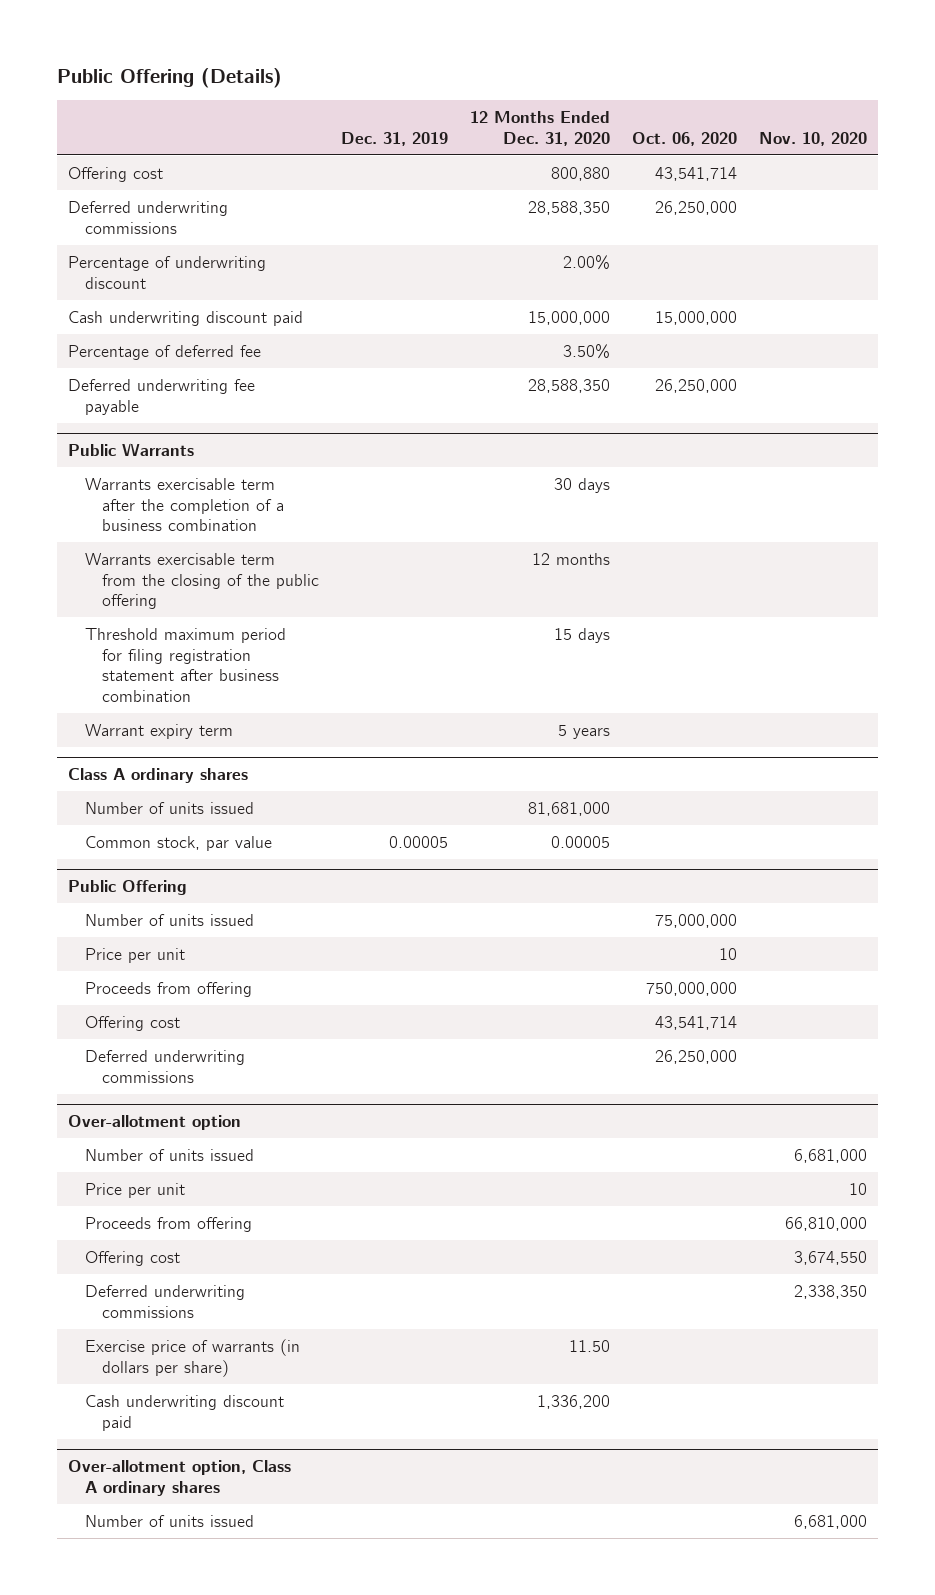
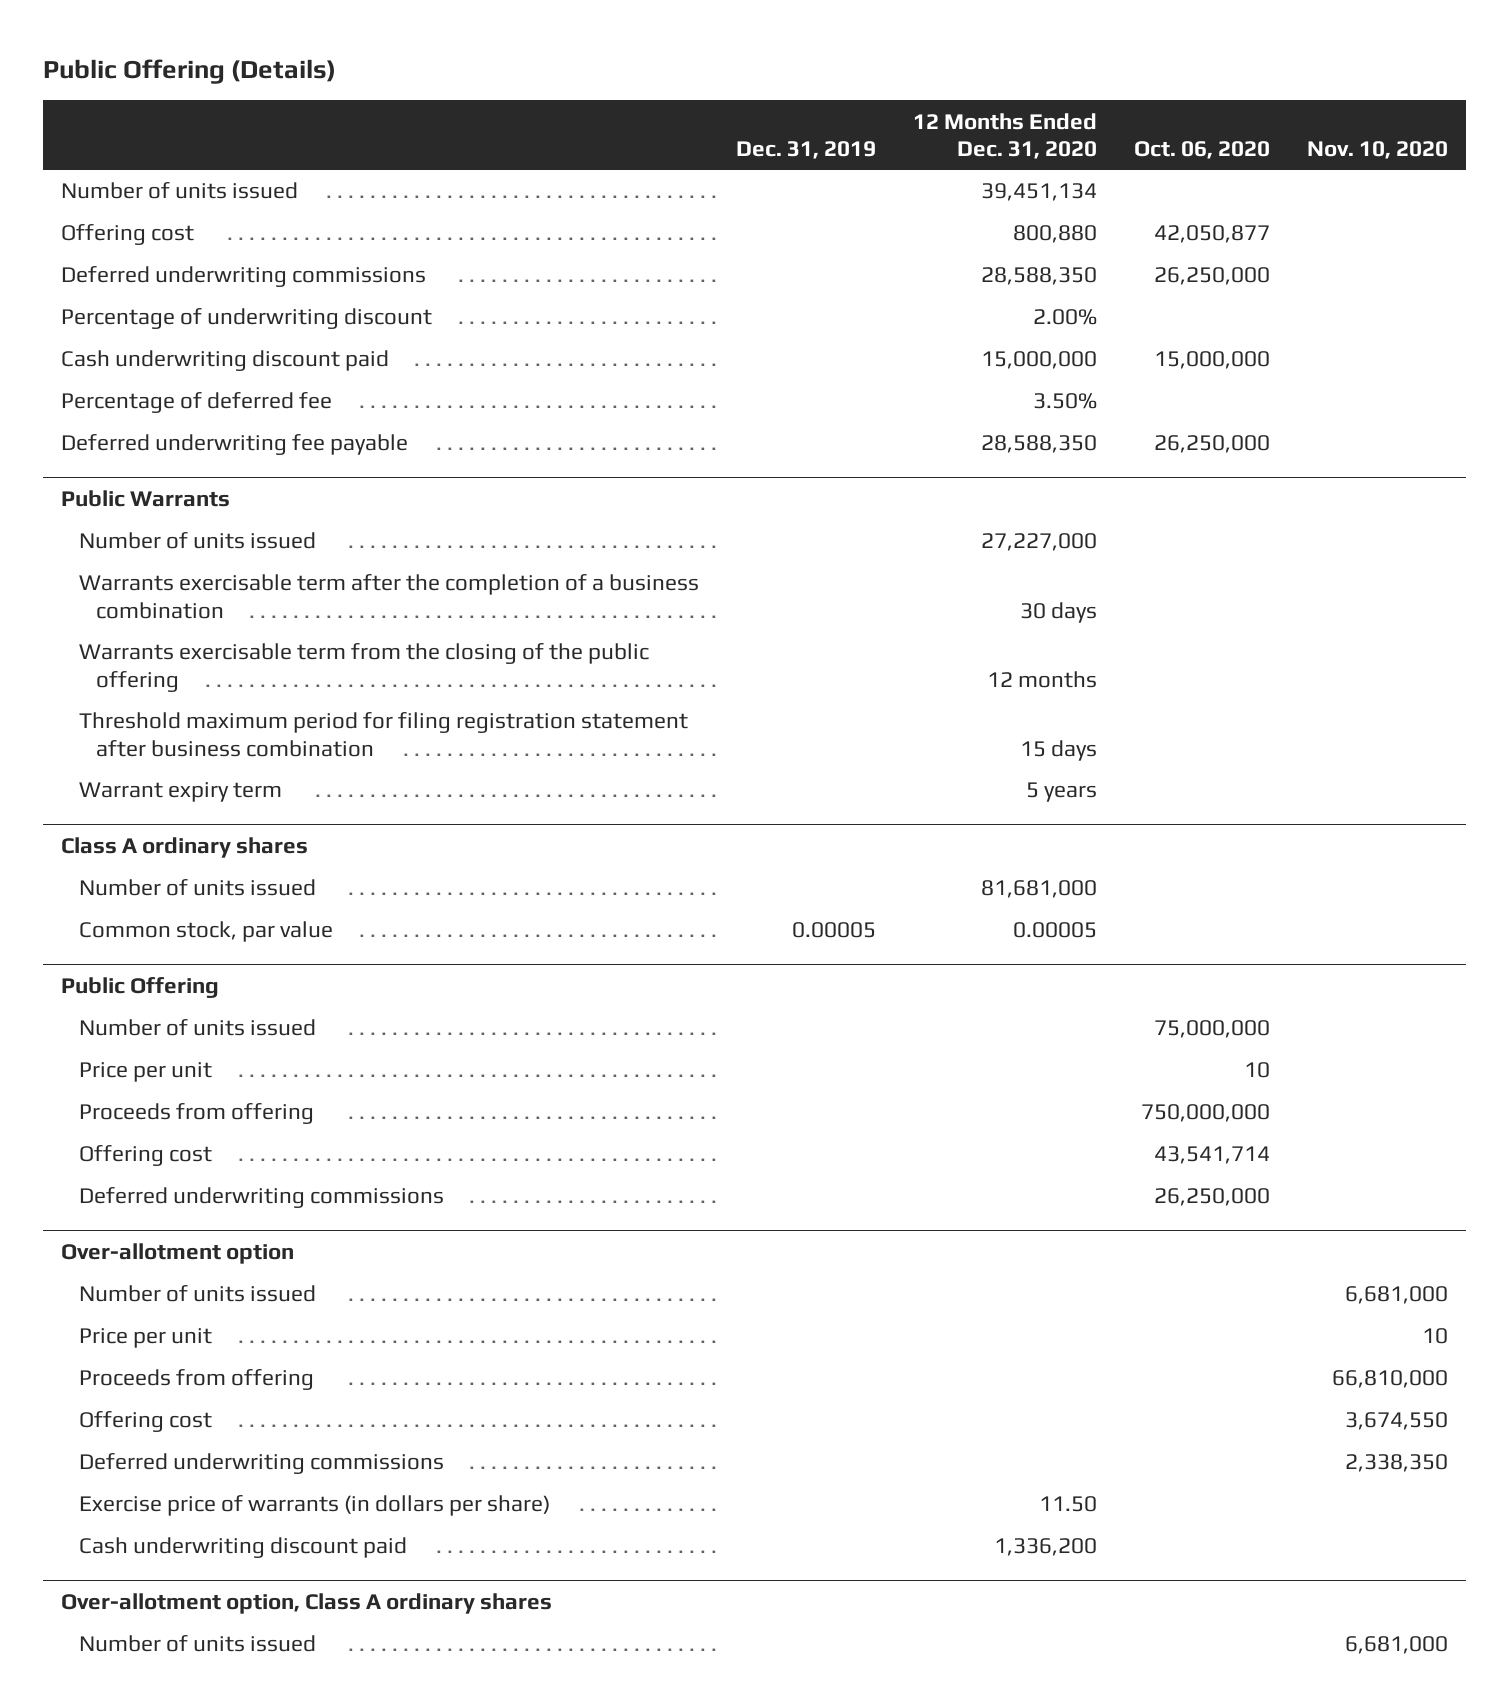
none -> [61,182,299,200] Number of units issued
[655,166,738,181] 43,541,714 -> [1153,225,1270,244] 42,050,877
none -> [78,532,316,550] Number of units issued

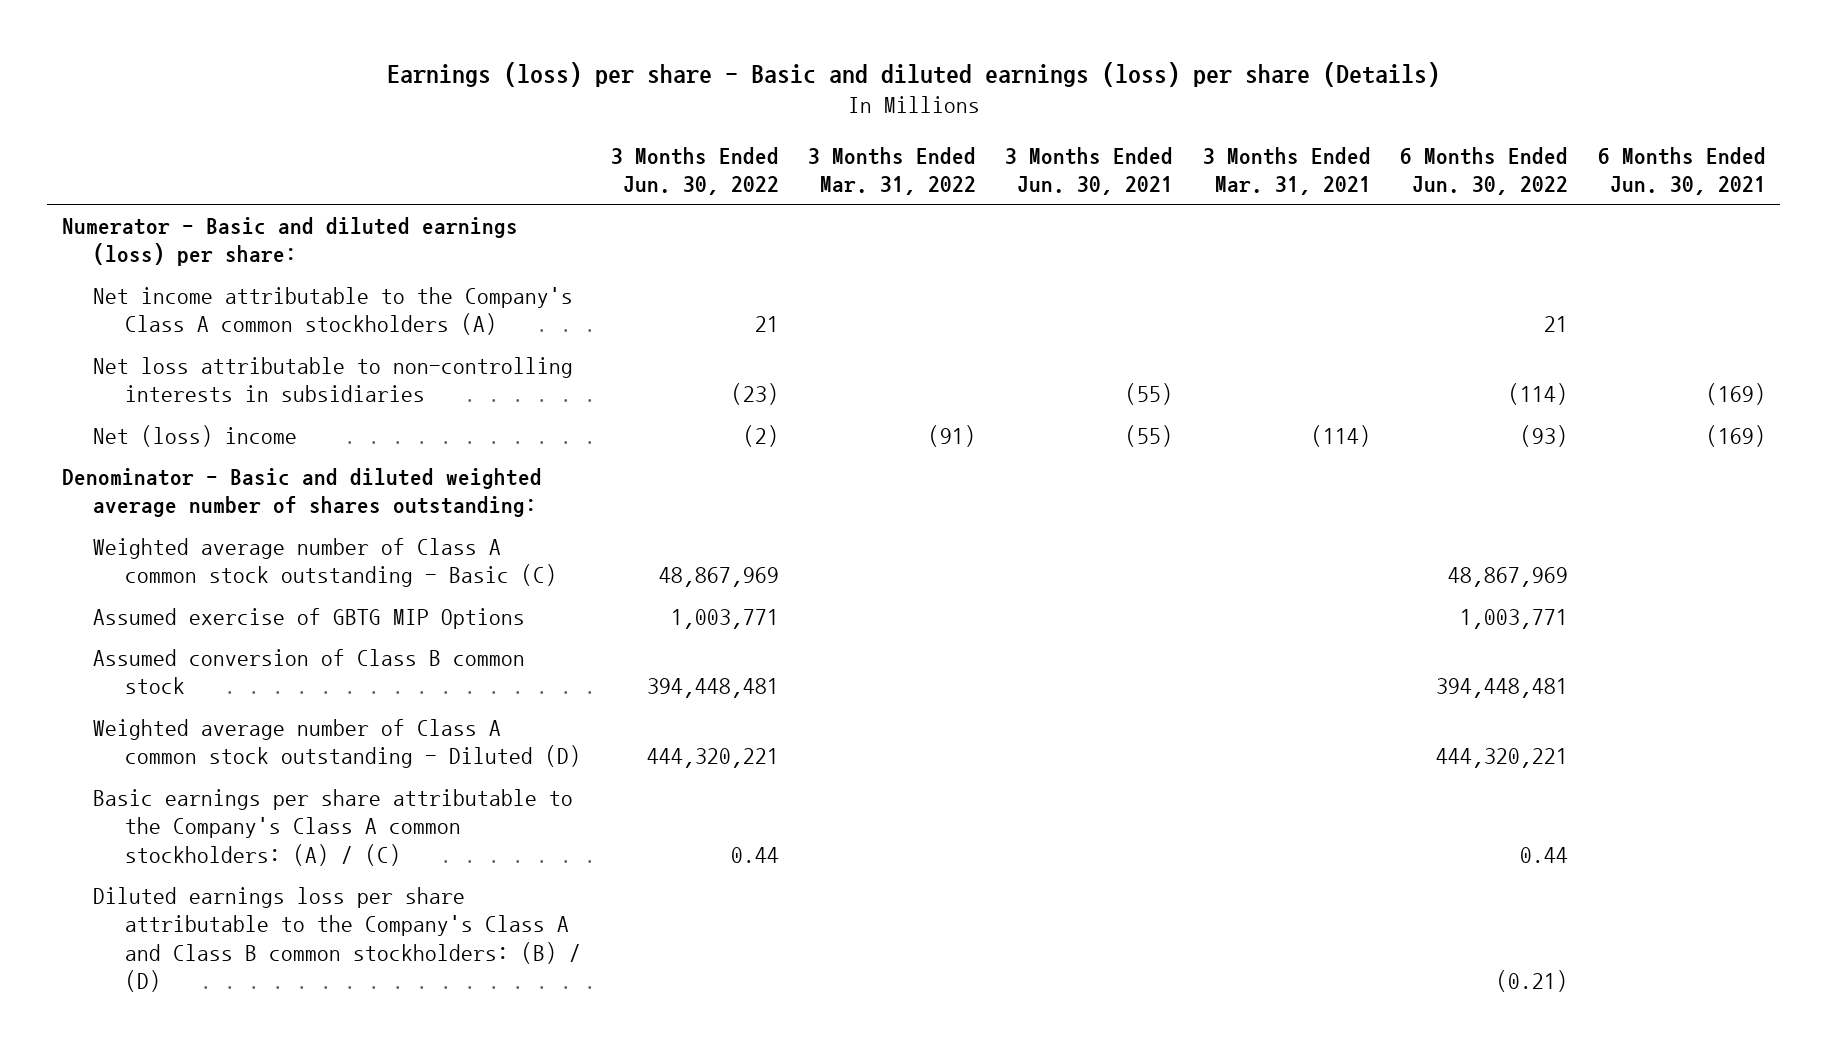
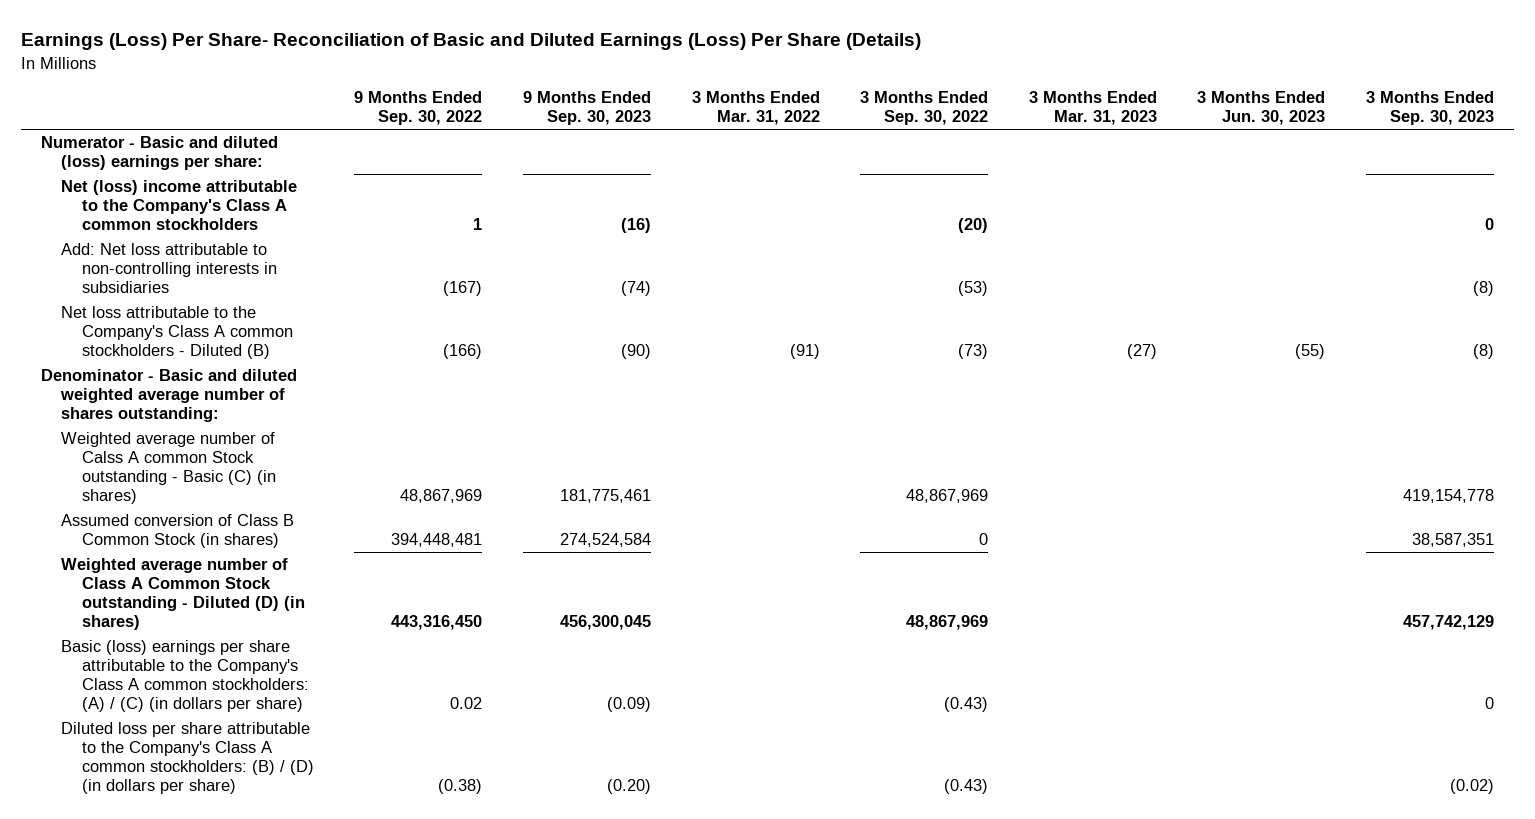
[386,61,1440,87] Earnings (loss) per share - Basic and diluted earnings (loss) per share (Details) -> [20,33,921,51] Earnings (Loss) Per Share- Reconciliation of Basic and Diluted Earnings (Loss) Per Share (Details)
[610,146,779,195] 3 Months Ended Jun. 30, 2022 -> none
[1005,146,1174,195] 3 Months Ended Jun. 30, 2021 -> none
[1202,146,1371,195] 3 Months Ended Mar. 31, 2021 -> none
[1400,146,1569,195] 6 Months Ended Jun. 30, 2022 -> none
[1597,146,1766,195] 6 Months Ended Jun. 30, 2021 -> none
none -> [354,91,483,126] 9 Months Ended Sep. 30, 2022
none -> [522,91,651,126] 9 Months Ended Sep. 30, 2023
none -> [860,91,989,126] 3 Months Ended Sep. 30, 2022
none -> [1028,91,1157,126] 3 Months Ended Mar. 31, 2023
none -> [1197,91,1326,126] 3 Months Ended Jun. 30, 2023
none -> [1365,91,1494,126] 3 Months Ended Sep. 30, 2023
[61,216,518,267] Numerator - Basic and diluted earnings (loss) per share: -> [41,136,279,171] Numerator - Basic and diluted (loss) earnings per share:
[93,286,574,336] Net income attributable to the Company's Class A common stockholders (A) -> [61,180,298,231] Net (loss) income attributable to the Company's Class A common stockholders
[93,356,574,403] Net loss attributable to non-controlling interests in subsidiaries -> [61,243,277,294] Add: Net loss attributable to non-controlling interests in subsidiaries
[93,424,298,447] Net (loss) income -> [61,306,293,360] Net loss attributable to the Company's Class A common stockholders - Diluted (B)
[93,607,526,629] Assumed exercise of GBTG MIP Options -> none
[93,537,558,588] Weighted average number of Class A common stock outstanding - Basic (C) -> [61,432,276,505] Weighted average number of Calss A common Stock outstanding - Basic (C) (in shares)
[93,648,526,695] Assumed conversion of Class B common stock -> [61,514,295,549] Assumed conversion of Class B Common Stock (in shares)
[93,718,582,769] Weighted average number of Class A common stock outstanding - Diluted (D) -> [61,558,305,631] Weighted average number of Class A Common Stock outstanding - Diluted (D) (in shares)
[93,788,574,866] Basic earnings per share attributable to the Company's Class A common stockholders: (A) / (C) -> [61,640,309,713] Basic (loss) earnings per share attributable to the Company's Class A common stockholders: (A) / (C) (in dollars per share)
[93,886,582,992] Diluted earnings loss per share attributable to the Company's Class A and Class B common stockholders: (B) / (D) -> [61,722,314,795] Diluted loss per share attributable to the Company's Class A common stockholders: (B) / (D) (in dollars per share)

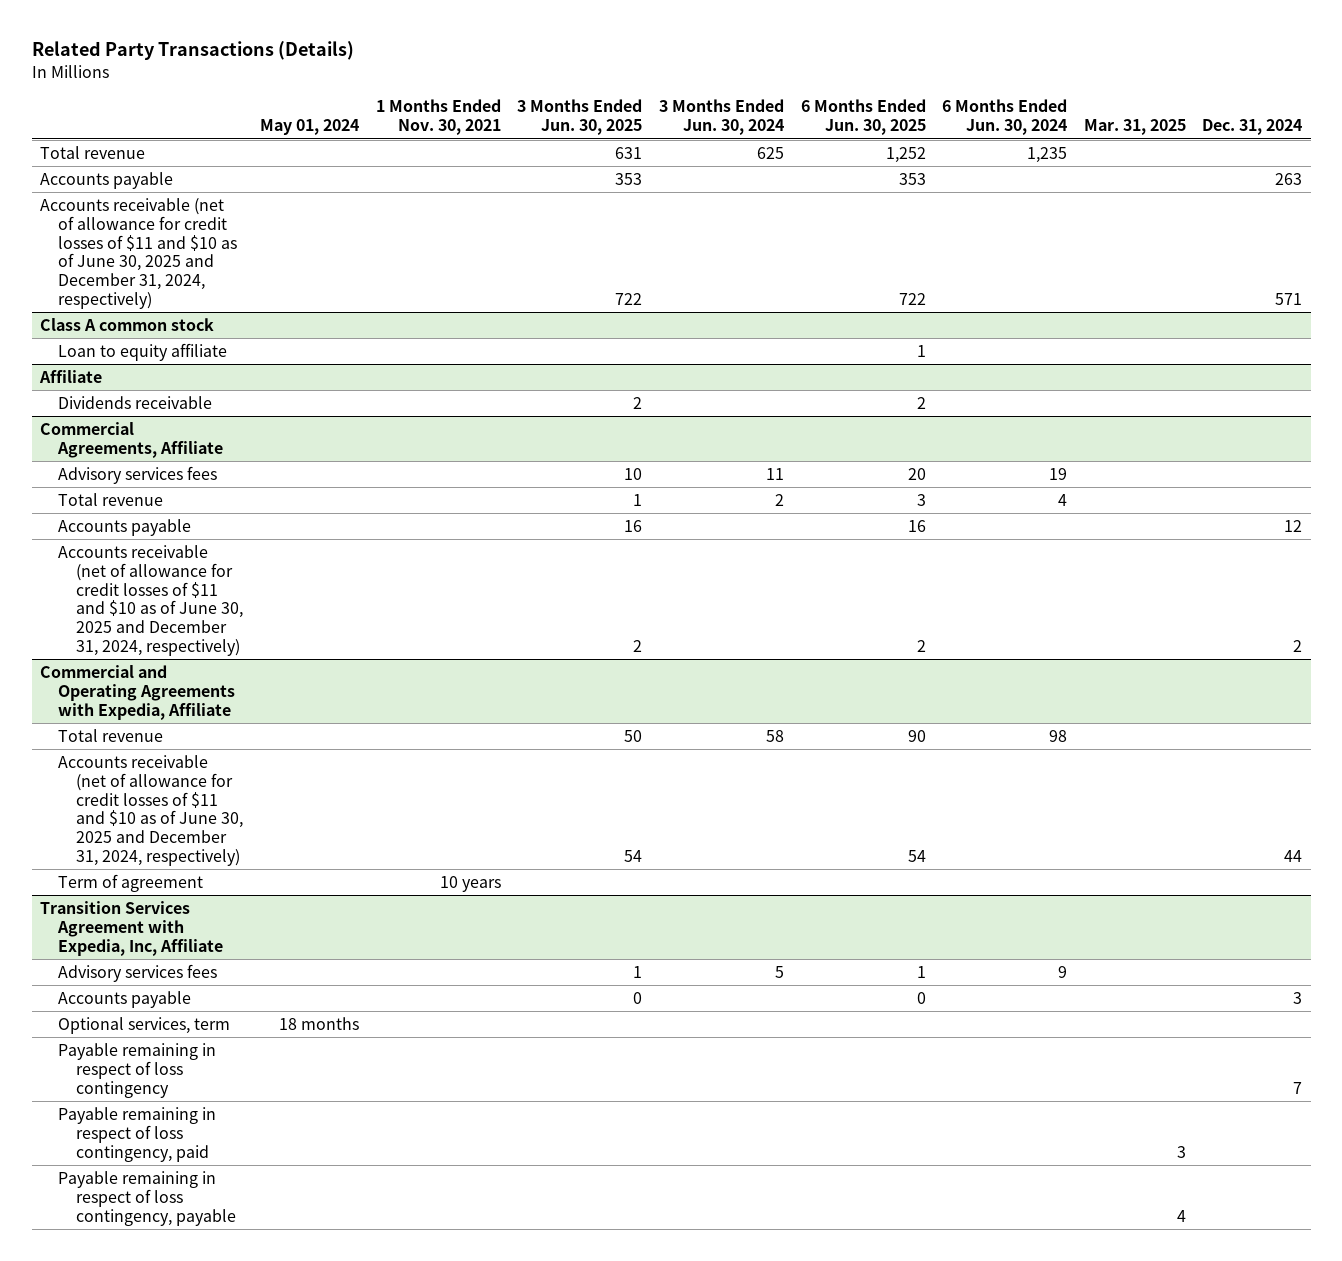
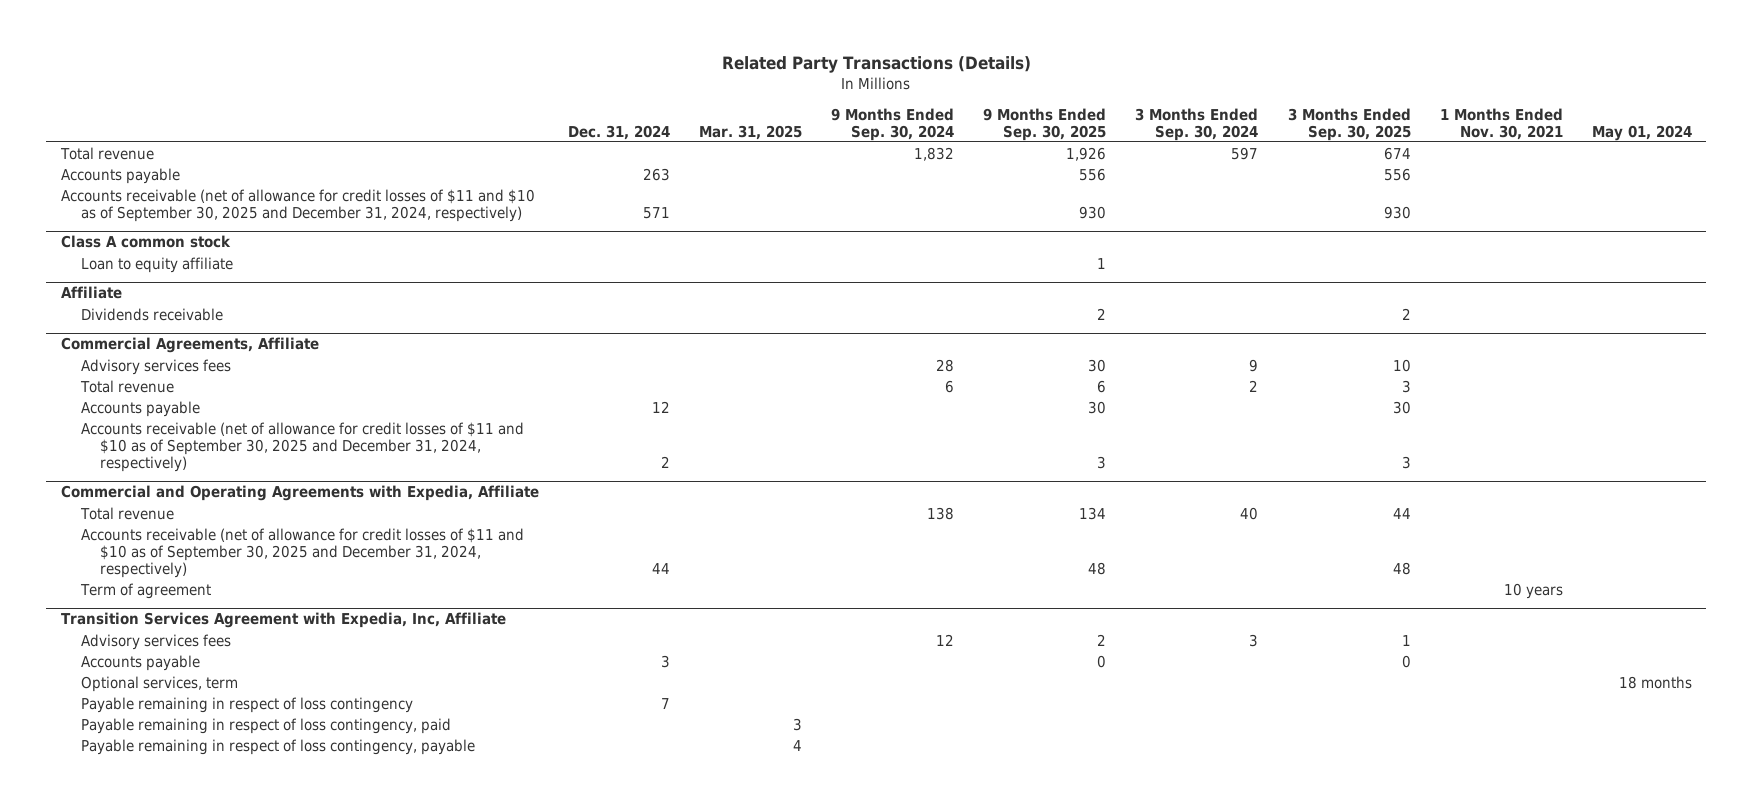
[517,99,643,136] 3 Months Ended Jun. 30, 2025 -> none
[658,99,784,136] 3 Months Ended Jun. 30, 2024 -> none
[800,99,926,136] 6 Months Ended Jun. 30, 2025 -> none
[942,99,1068,136] 6 Months Ended Jun. 30, 2024 -> none
none -> [831,107,955,141] 9 Months Ended Sep. 30, 2024
none -> [983,107,1107,141] 9 Months Ended Sep. 30, 2025
none -> [1135,107,1259,141] 3 Months Ended Sep. 30, 2024
none -> [1287,107,1411,141] 3 Months Ended Sep. 30, 2025
[40,197,238,310] Accounts receivable (net of allowance for credit losses of $11 and $10 as of June 30, 2025 and December 31, 2024, respectively) -> [60,188,535,222] Accounts receivable (net of allowance for credit losses of $11 and $10 as of September 30, 2025 and December 31, 2024, respectively)
[58,544,244,657] Accounts receivable (net of allowance for credit losses of $11 and $10 as of June 30, 2025 and December 31, 2024, respectively) -> [80,421,524,472] Accounts receivable (net of allowance for credit losses of $11 and $10 as of September 30, 2025 and December 31, 2024, respectively)
[58,754,244,867] Accounts receivable (net of allowance for credit losses of $11 and $10 as of June 30, 2025 and December 31, 2024, respectively) -> [80,527,524,578] Accounts receivable (net of allowance for credit losses of $11 and $10 as of September 30, 2025 and December 31, 2024, respectively)

